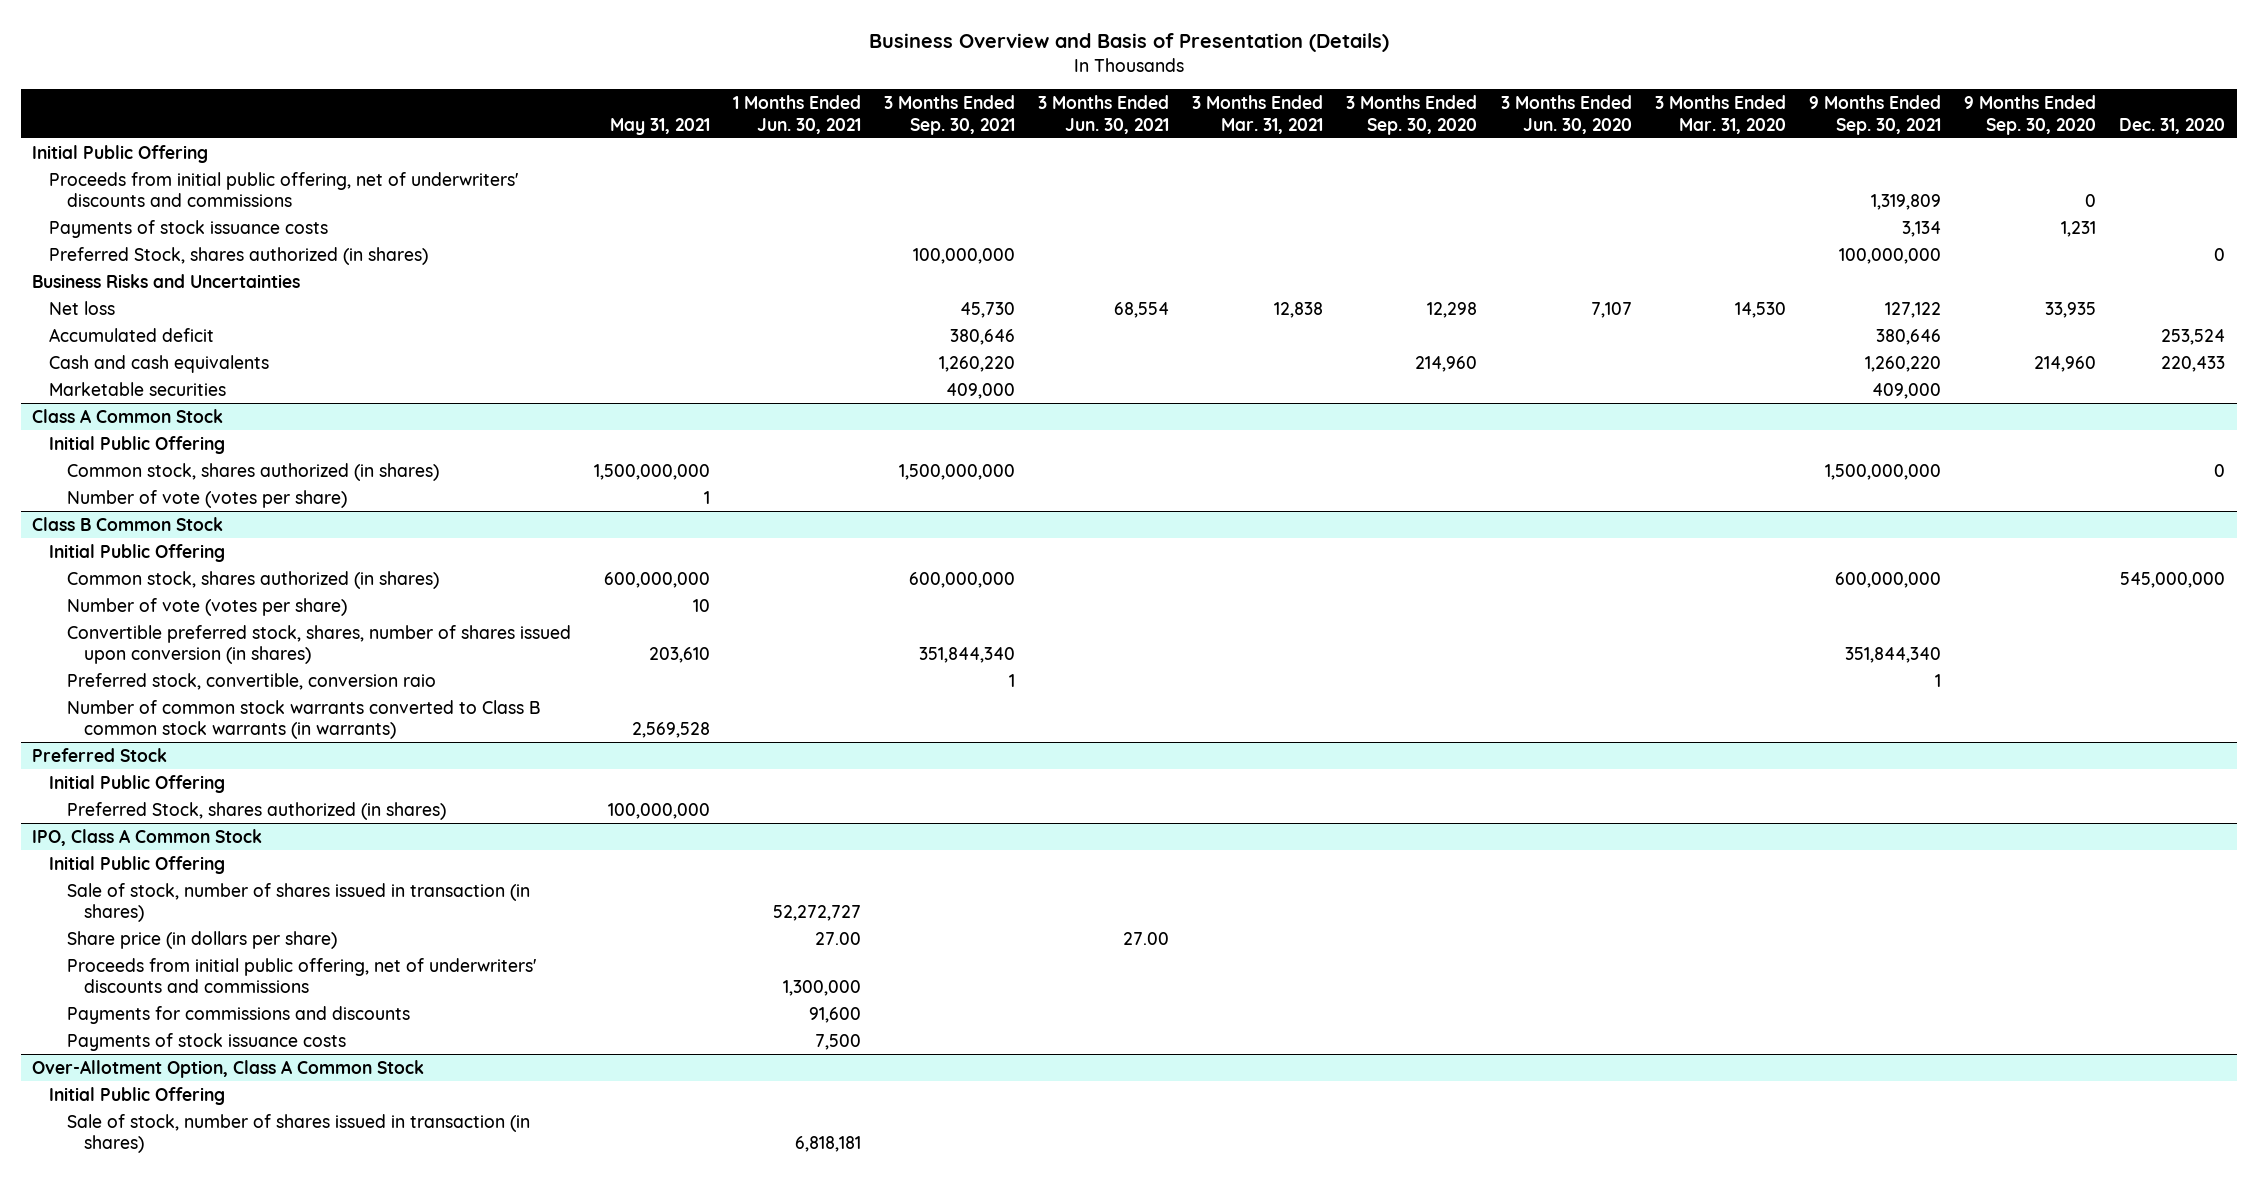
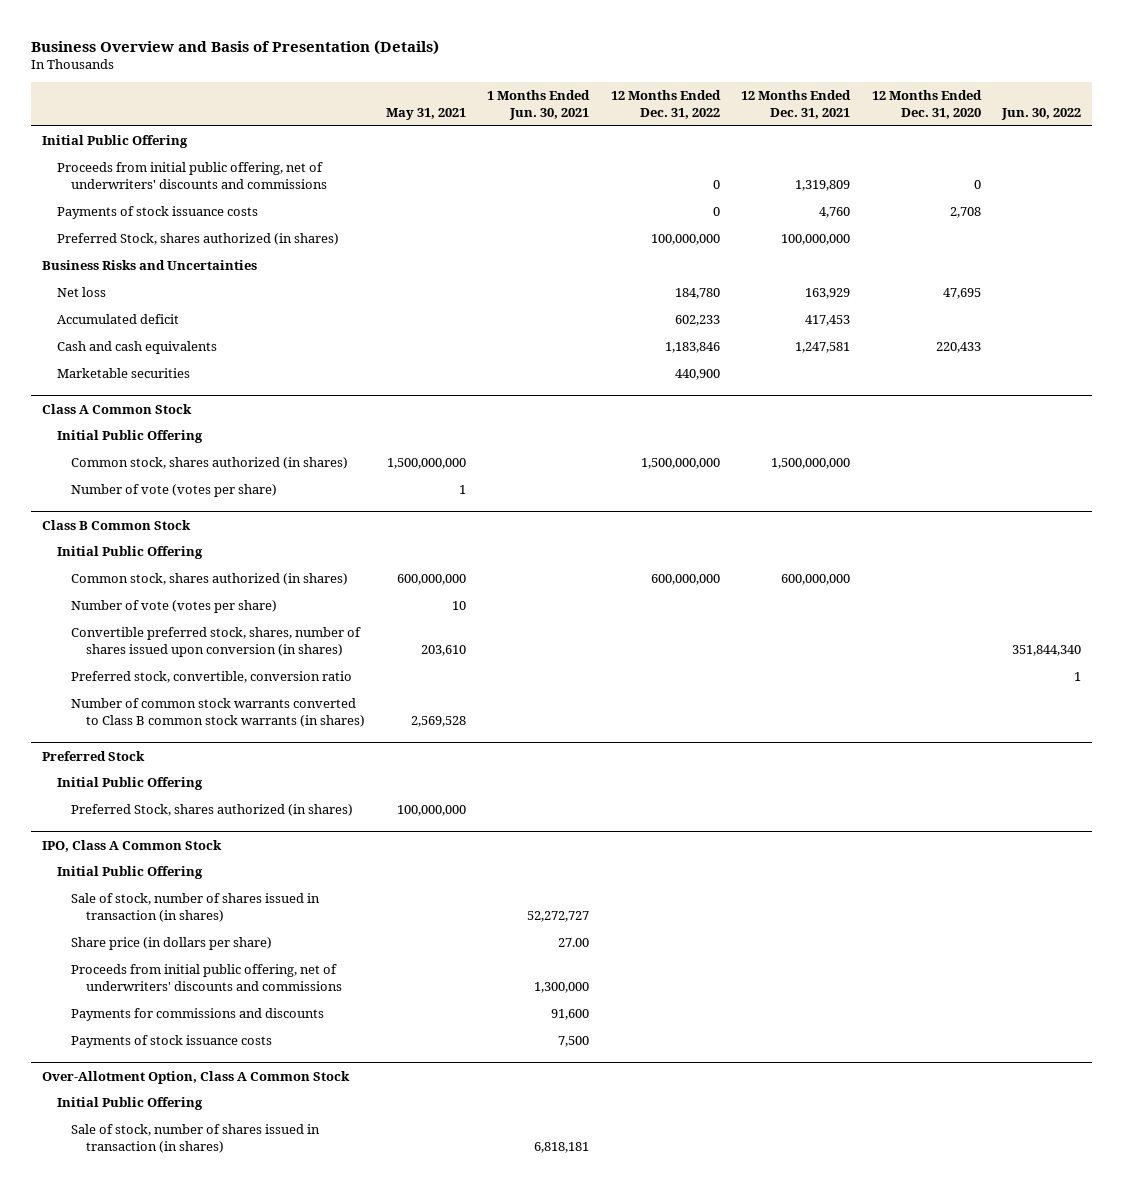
[883,94,1015,135] 3 Months Ended Sep. 30, 2021 -> none
[1038,94,1170,134] 3 Months Ended Jun. 30, 2021 -> none
[1192,94,1324,134] 3 Months Ended Mar. 31, 2021 -> none
[1346,94,1478,135] 3 Months Ended Sep. 30, 2020 -> none
[1500,94,1632,134] 3 Months Ended Jun. 30, 2020 -> none
[1654,94,1786,134] 3 Months Ended Mar. 31, 2020 -> none
[1808,94,1941,135] 9 Months Ended Sep. 30, 2021 -> none
[1963,94,2096,135] 9 Months Ended Sep. 30, 2020 -> none
[2119,117,2226,134] Dec. 31, 2020 -> none
none -> [610,90,721,120] 12 Months Ended Dec. 31, 2022
none -> [741,90,852,120] 12 Months Ended Dec. 31, 2021
none -> [871,90,982,120] 12 Months Ended Dec. 31, 2020
none -> [1000,108,1081,121] Jun. 30, 2022
[66,672,436,690] Preferred stock, convertible, conversion raio -> [71,671,353,684] Preferred stock, convertible, conversion ratio
[66,699,540,740] Number of common stock warrants converted to Class B common stock warrants (in warrants) -> [71,698,365,727] Number of common stock warrants converted to Class B common stock warrants (in shares)

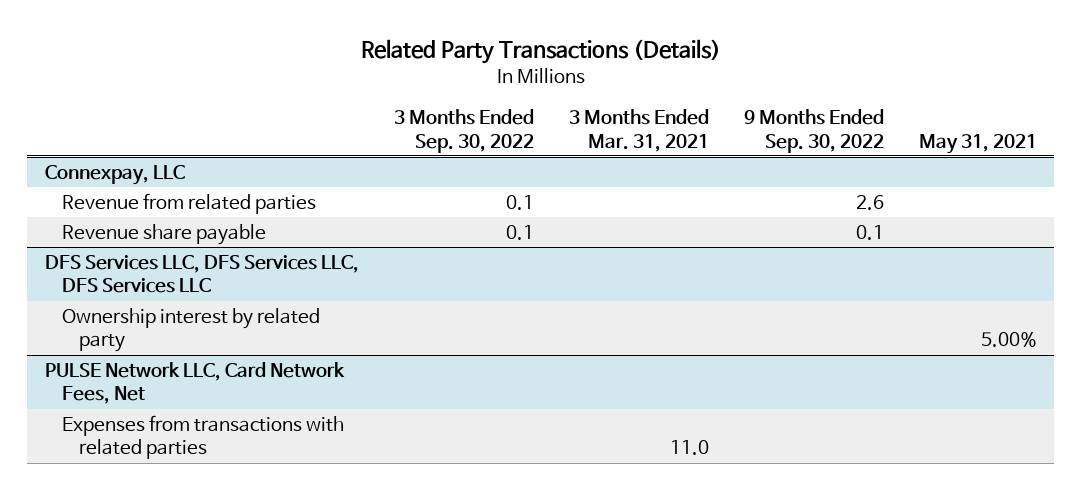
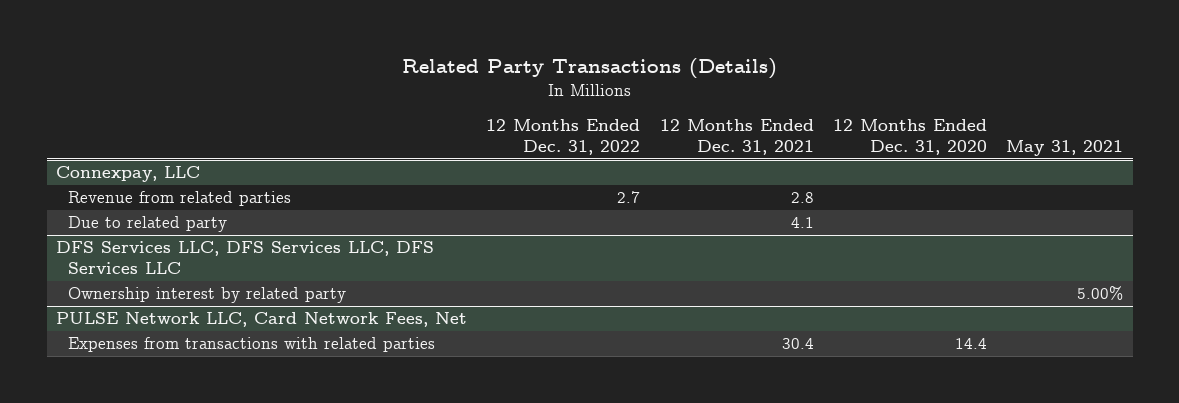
[393,109,534,153] 3 Months Ended Sep. 30, 2022 -> none
[568,109,709,152] 3 Months Ended Mar. 31, 2021 -> none
[743,109,884,153] 9 Months Ended Sep. 30, 2022 -> none
none -> [486,119,641,155] 12 Months Ended Dec. 31, 2022
none -> [659,119,814,155] 12 Months Ended Dec. 31, 2021
none -> [832,119,987,155] 12 Months Ended Dec. 31, 2020
[61,224,266,246] Revenue share payable -> [68,216,228,233] Due to related party

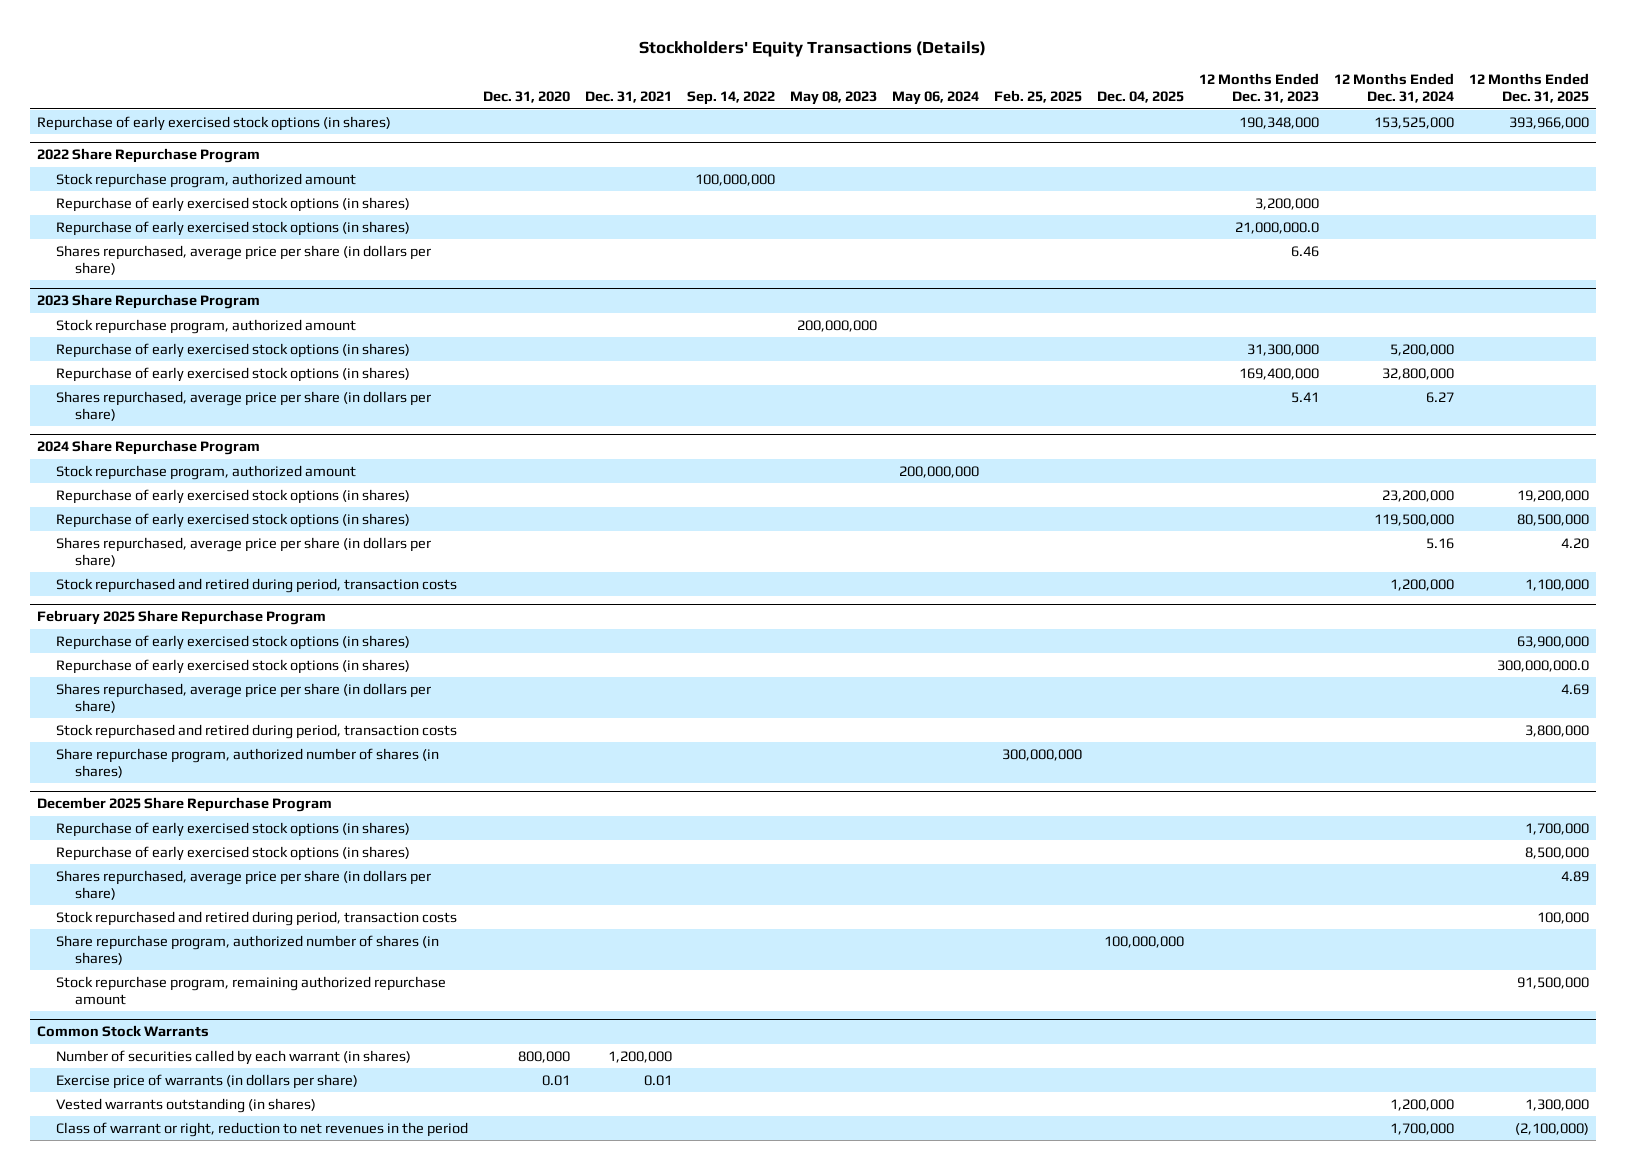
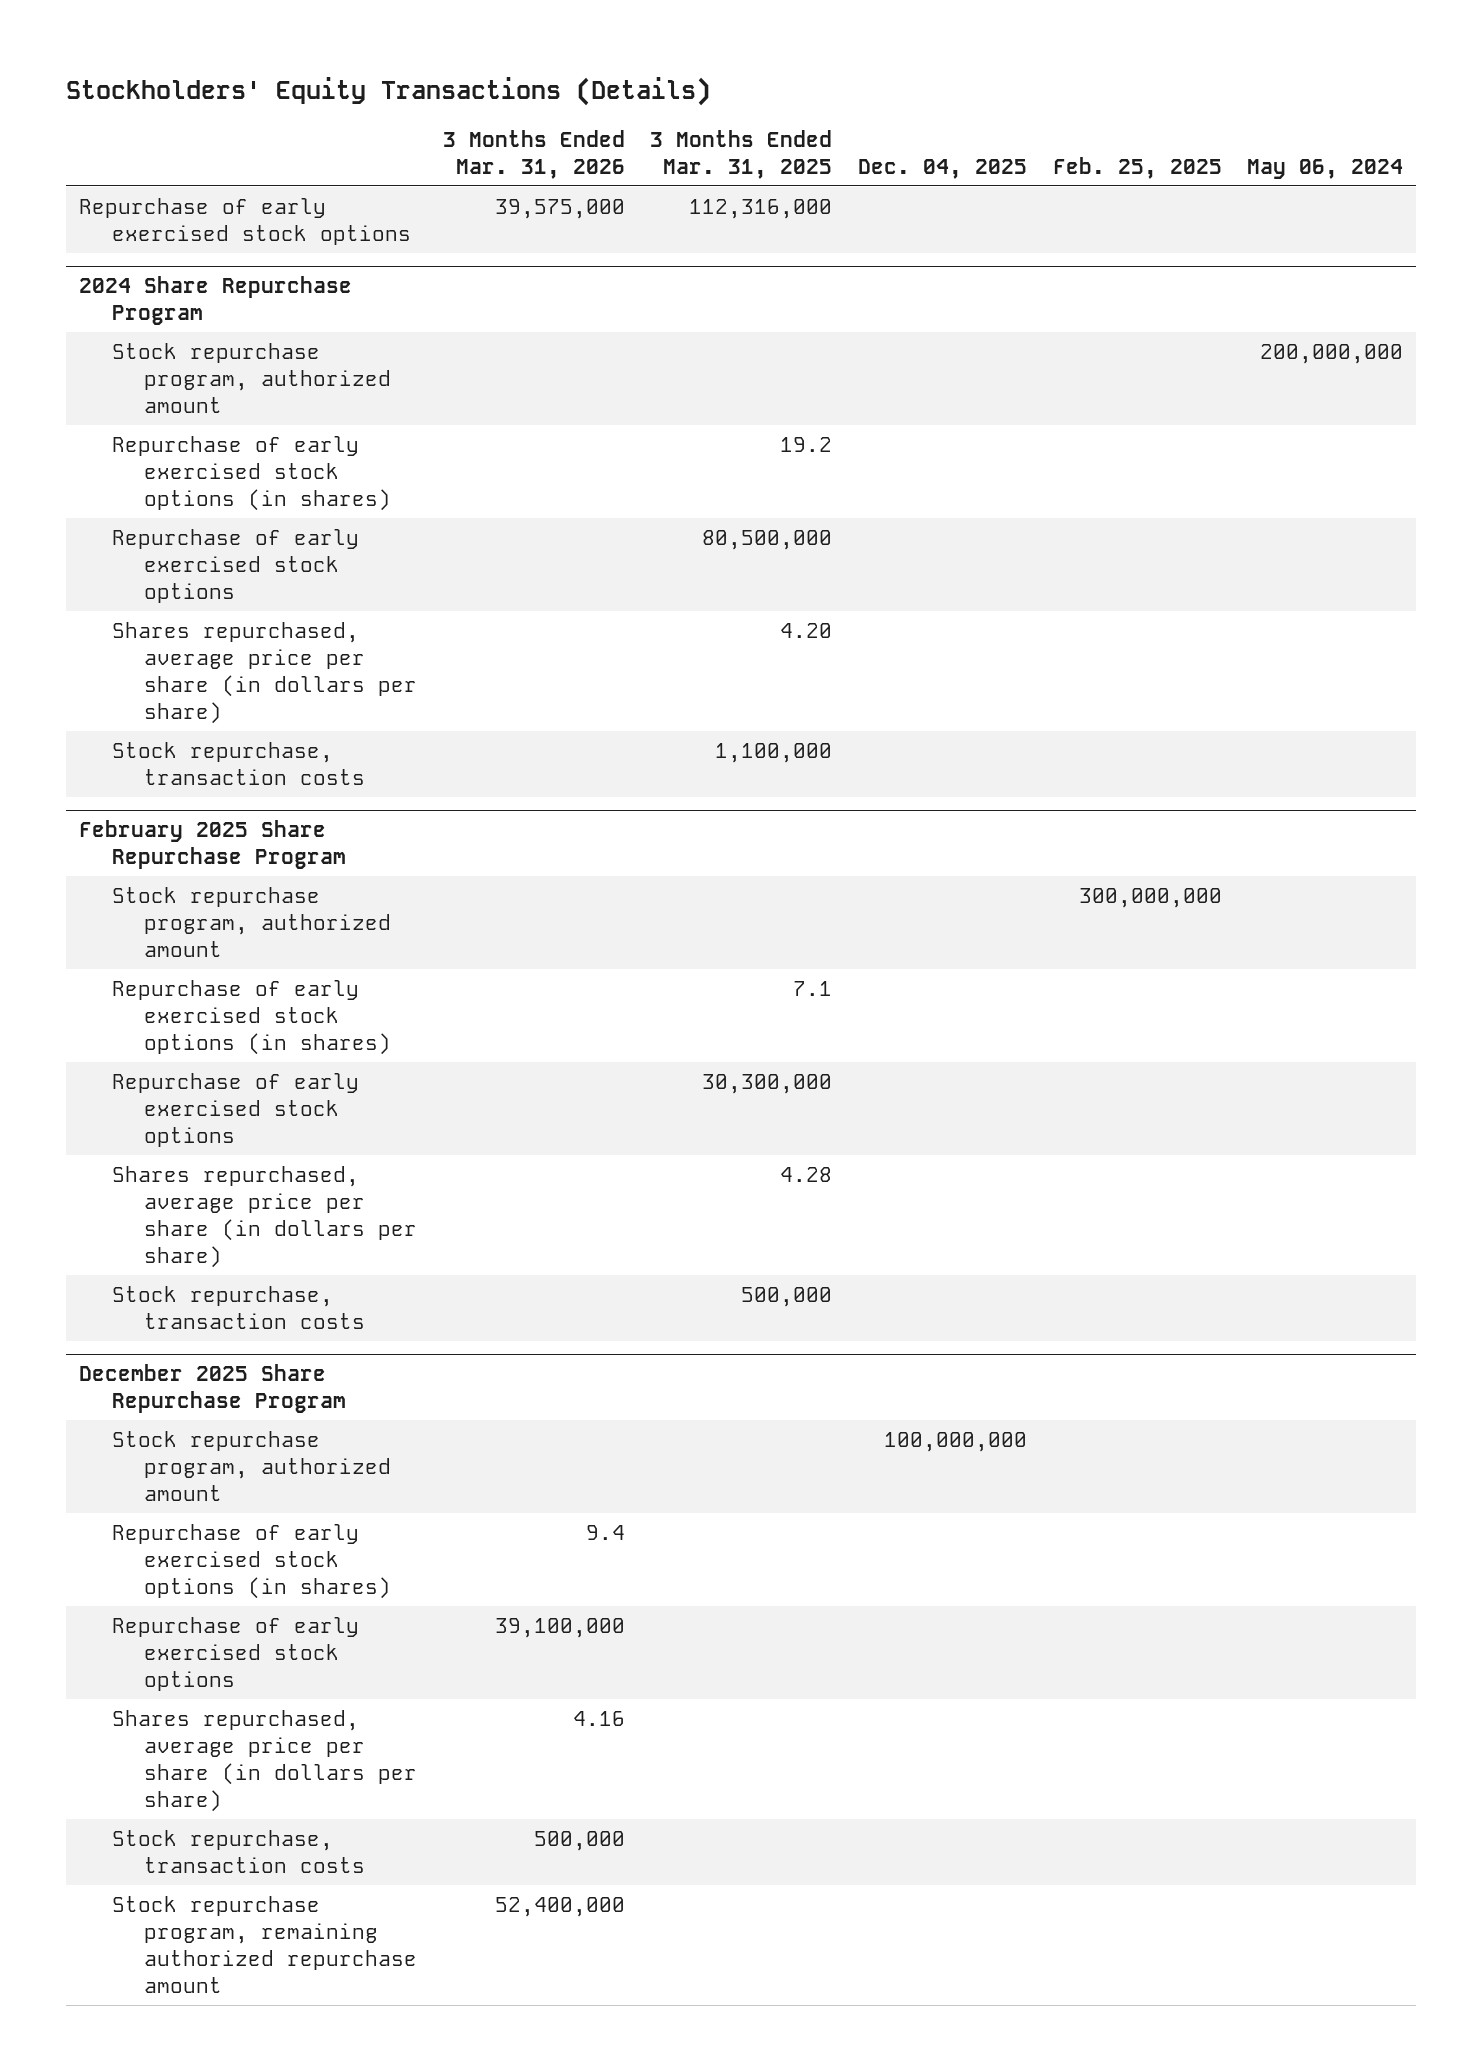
[483,91,571,104] Dec. 31, 2020 -> none
[585,91,673,104] Dec. 31, 2021 -> none
[687,91,776,106] Sep. 14, 2022 -> none
[789,91,877,106] May 08, 2023 -> none
[1198,73,1319,104] 12 Months Ended Dec. 31, 2023 -> none
[1333,73,1454,104] 12 Months Ended Dec. 31, 2024 -> none
[1468,73,1589,104] 12 Months Ended Dec. 31, 2025 -> none
none -> [442,129,625,179] 3 Months Ended Mar. 31, 2026
none -> [650,129,833,179] 3 Months Ended Mar. 31, 2025
[37,148,261,164] 2022 Share Repurchase Program -> none
[56,172,357,188] Stock repurchase program, authorized amount -> none
[56,196,411,212] Repurchase of early exercised stock options (in shares) -> none
[56,220,411,236] Repurchase of early exercised stock options (in shares) -> none
[56,244,432,275] Shares repurchased, average price per share (in dollars per share) -> none
[37,294,261,310] 2023 Share Repurchase Program -> none
[56,318,357,334] Stock repurchase program, authorized amount -> none
[56,342,411,358] Repurchase of early exercised stock options (in shares) -> none
[56,366,411,382] Repurchase of early exercised stock options (in shares) -> none
[56,390,432,421] Shares repurchased, average price per share (in dollars per share) -> none
[37,115,392,131] Repurchase of early exercised stock options (in shares) -> [78,197,411,245] Repurchase of early exercised stock options
[56,512,411,528] Repurchase of early exercised stock options (in shares) -> [111,528,359,603] Repurchase of early exercised stock options
[56,577,458,593] Stock repurchased and retired during period, transaction costs -> [111,741,366,785] Stock repurchase, transaction costs
[56,634,411,650] Repurchase of early exercised stock options (in shares) -> none
none -> [111,886,392,957] Stock repurchase program, authorized amount
none -> [111,1072,359,1147] Repurchase of early exercised stock options
[56,747,440,778] Share repurchase program, authorized number of shares (in shares) -> none
[56,723,458,739] Stock repurchased and retired during period, transaction costs -> [111,1285,366,1329] Stock repurchase, transaction costs
[56,821,411,837] Repurchase of early exercised stock options (in shares) -> none
none -> [111,1430,392,1501] Stock repurchase program, authorized amount
none -> [111,1616,359,1691] Repurchase of early exercised stock options
[56,934,440,965] Share repurchase program, authorized number of shares (in shares) -> none
[56,910,458,926] Stock repurchased and retired during period, transaction costs -> [111,1829,366,1873] Stock repurchase, transaction costs
[37,1025,210,1038] Common Stock Warrants -> none
[56,1049,412,1065] Number of securities called by each warrant (in shares) -> none
[56,1073,359,1089] Exercise price of warrants (in dollars per share) -> none
[56,1097,317,1113] Vested warrants outstanding (in shares) -> none
[56,1121,469,1137] Class of warrant or right, reduction to net revenues in the period -> none

